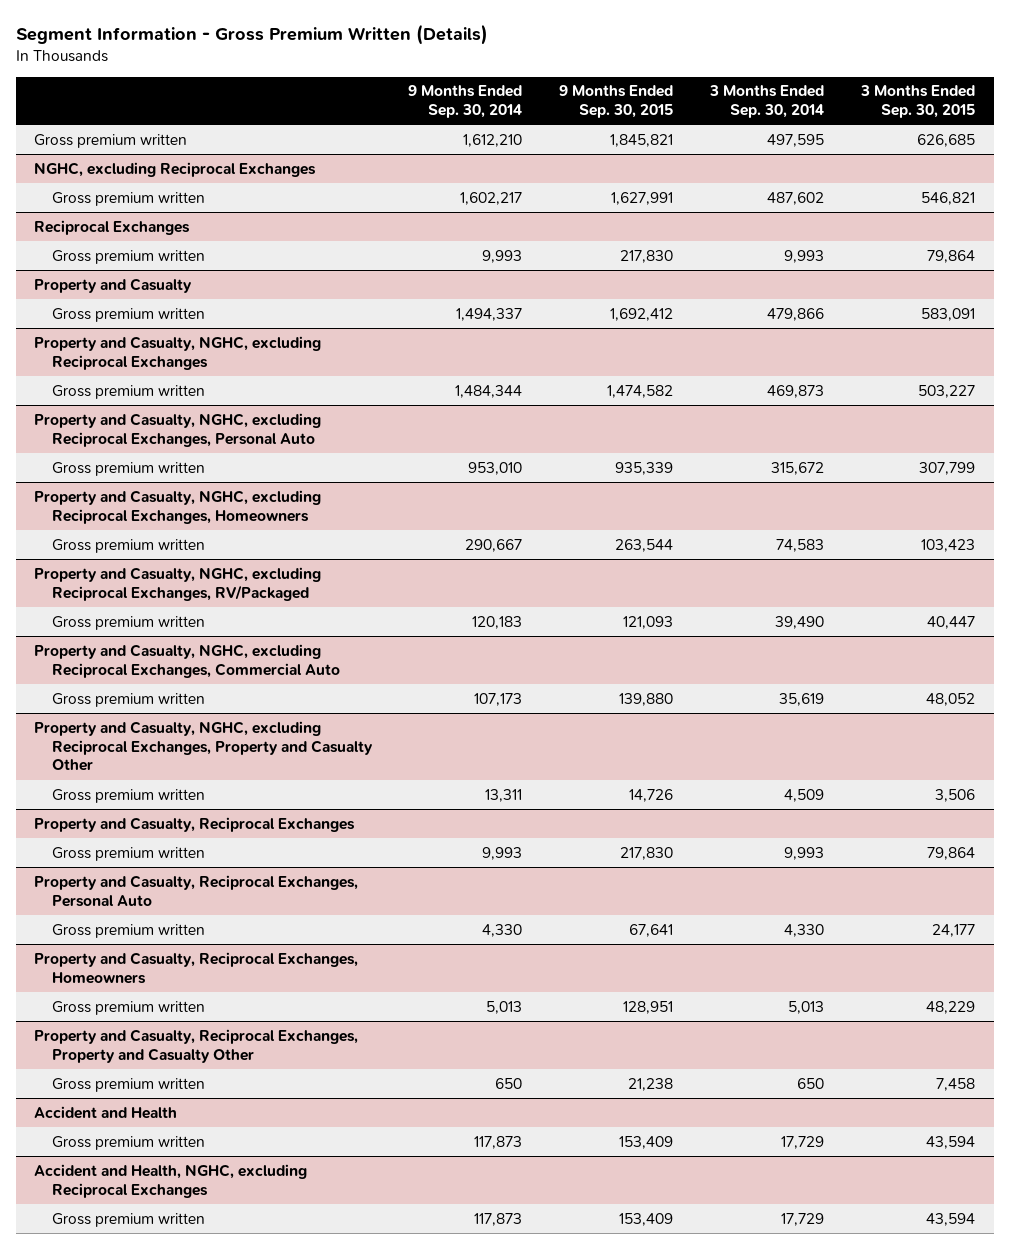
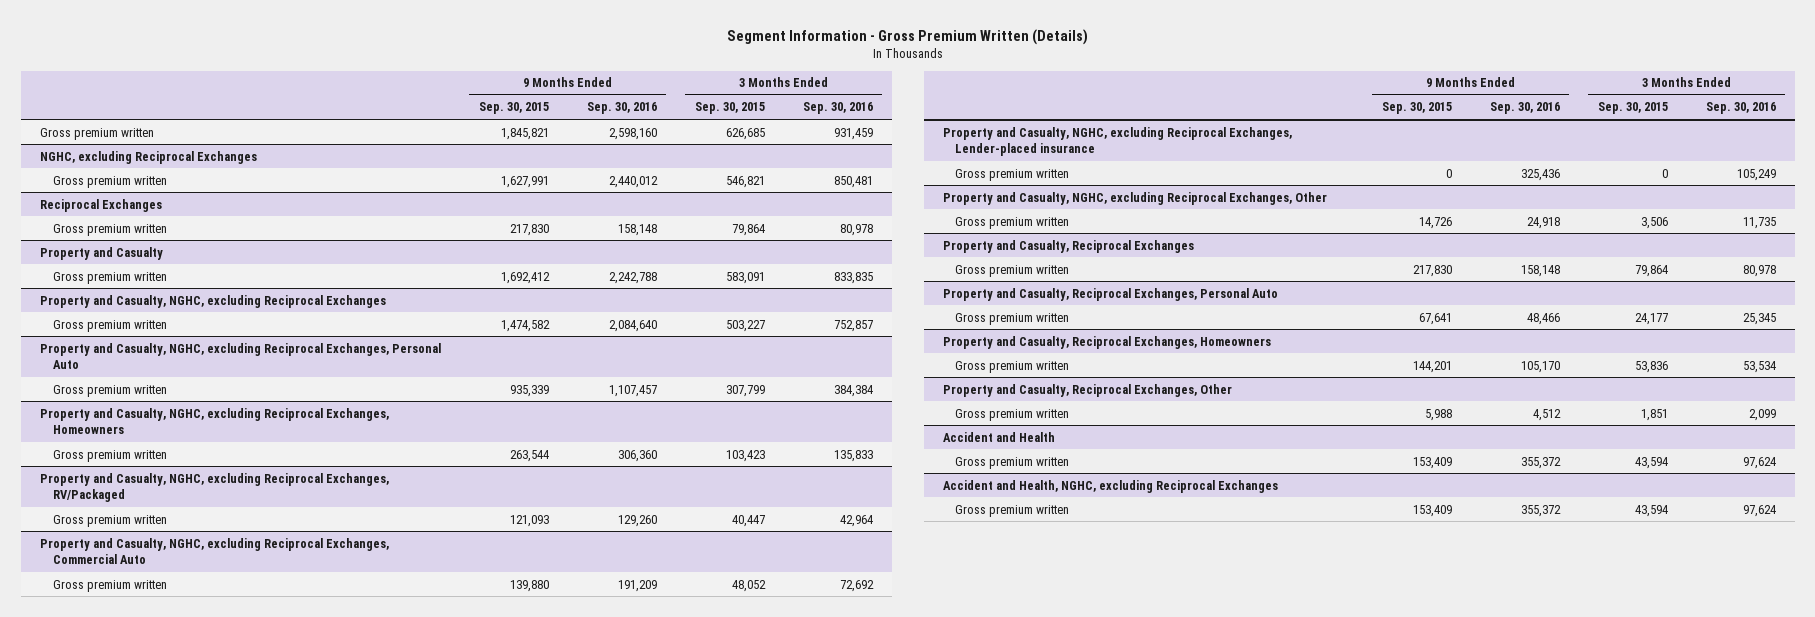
[408,85,523,119] 9 Months Ended Sep. 30, 2014 -> none
[709,85,825,119] 3 Months Ended Sep. 30, 2014 -> none
none -> [586,102,657,115] Sep. 30, 2016
none -> [802,102,873,115] Sep. 30, 2016
none -> [942,126,1292,157] Property and Casualty, NGHC, excluding Reciprocal Exchanges, Lender-placed insurance
none -> [955,168,1070,181] Gross premium written
[34,720,373,772] Property and Casualty, NGHC, excluding Reciprocal Exchanges, Property and Casualty Other -> [942,191,1327,205] Property and Casualty, NGHC, excluding Reciprocal Exchanges, Other
[623,1000,674,1014] 128,951 -> [1412,360,1452,373] 144,201
[926,1000,976,1014] 48,229 -> [1634,360,1668,373] 53,836
[34,1028,359,1063] Property and Casualty, Reciprocal Exchanges, Property and Casualty Other -> [942,383,1232,397] Property and Casualty, Reciprocal Exchanges, Other
[628,1077,674,1091] 21,238 -> [1424,408,1452,421] 5,988
[936,1077,976,1091] 7,458 -> [1640,408,1668,421] 1,851

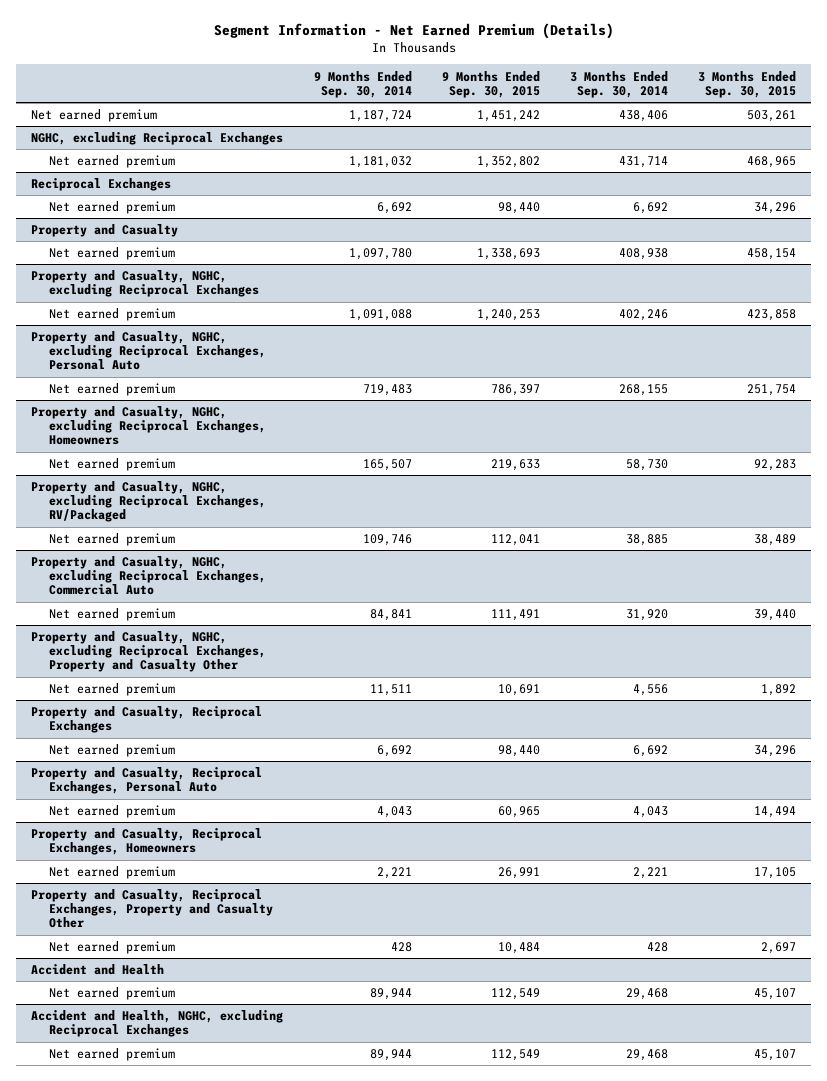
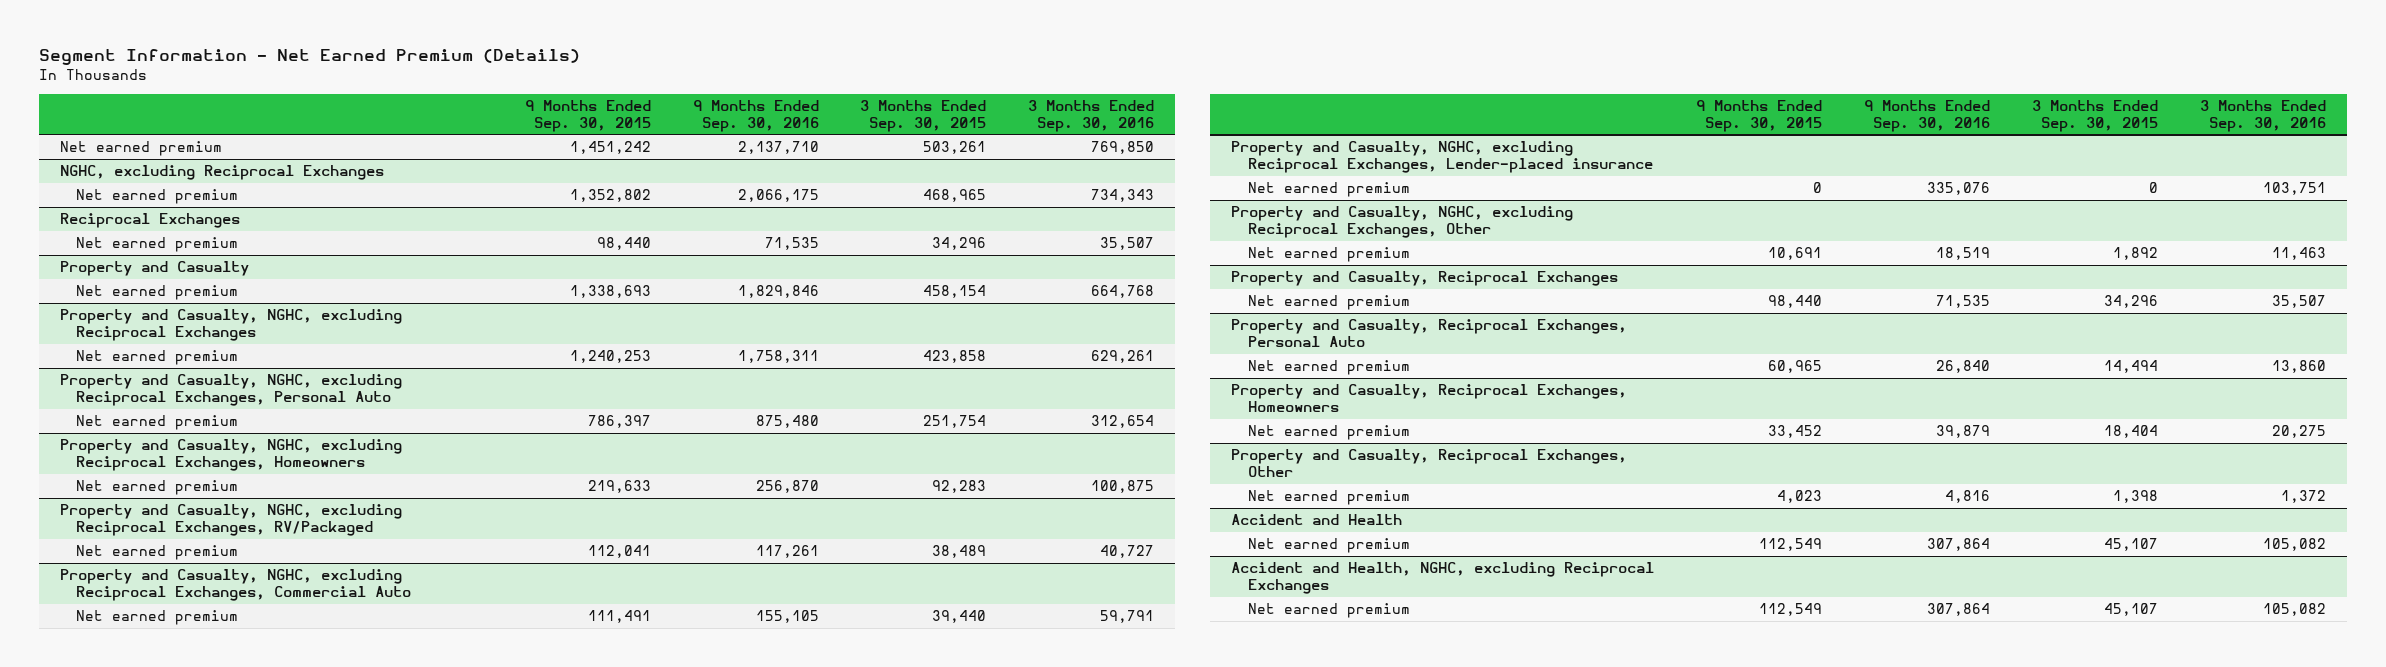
[313,70,412,98] 9 Months Ended Sep. 30, 2014 -> none
[569,70,668,98] 3 Months Ended Sep. 30, 2014 -> none
none -> [692,99,819,132] 9 Months Ended Sep. 30, 2016
none -> [1028,99,1155,132] 3 Months Ended Sep. 30, 2016
none -> [1231,141,1653,174] Property and Casualty, NGHC, excluding Reciprocal Exchanges, Lender-placed insurance
none -> [1247,182,1410,198] Net earned premium
[31,631,266,673] Property and Casualty, NGHC, excluding Reciprocal Exchanges, Property and Casualty Other -> [1231,206,1574,239] Property and Casualty, NGHC, excluding Reciprocal Exchanges, Other
[497,867,540,880] 26,991 -> [1768,425,1823,439] 33,452
[754,867,797,880] 17,105 -> [2103,425,2158,439] 18,404
[31,889,273,929] Property and Casualty, Reciprocal Exchanges, Property and Casualty Other -> [1231,449,1628,478] Property and Casualty, Reciprocal Exchanges, Other
[497,942,540,955] 10,484 -> [1777,490,1823,504] 4,023
[761,942,797,955] 2,697 -> [2112,490,2158,504] 1,398

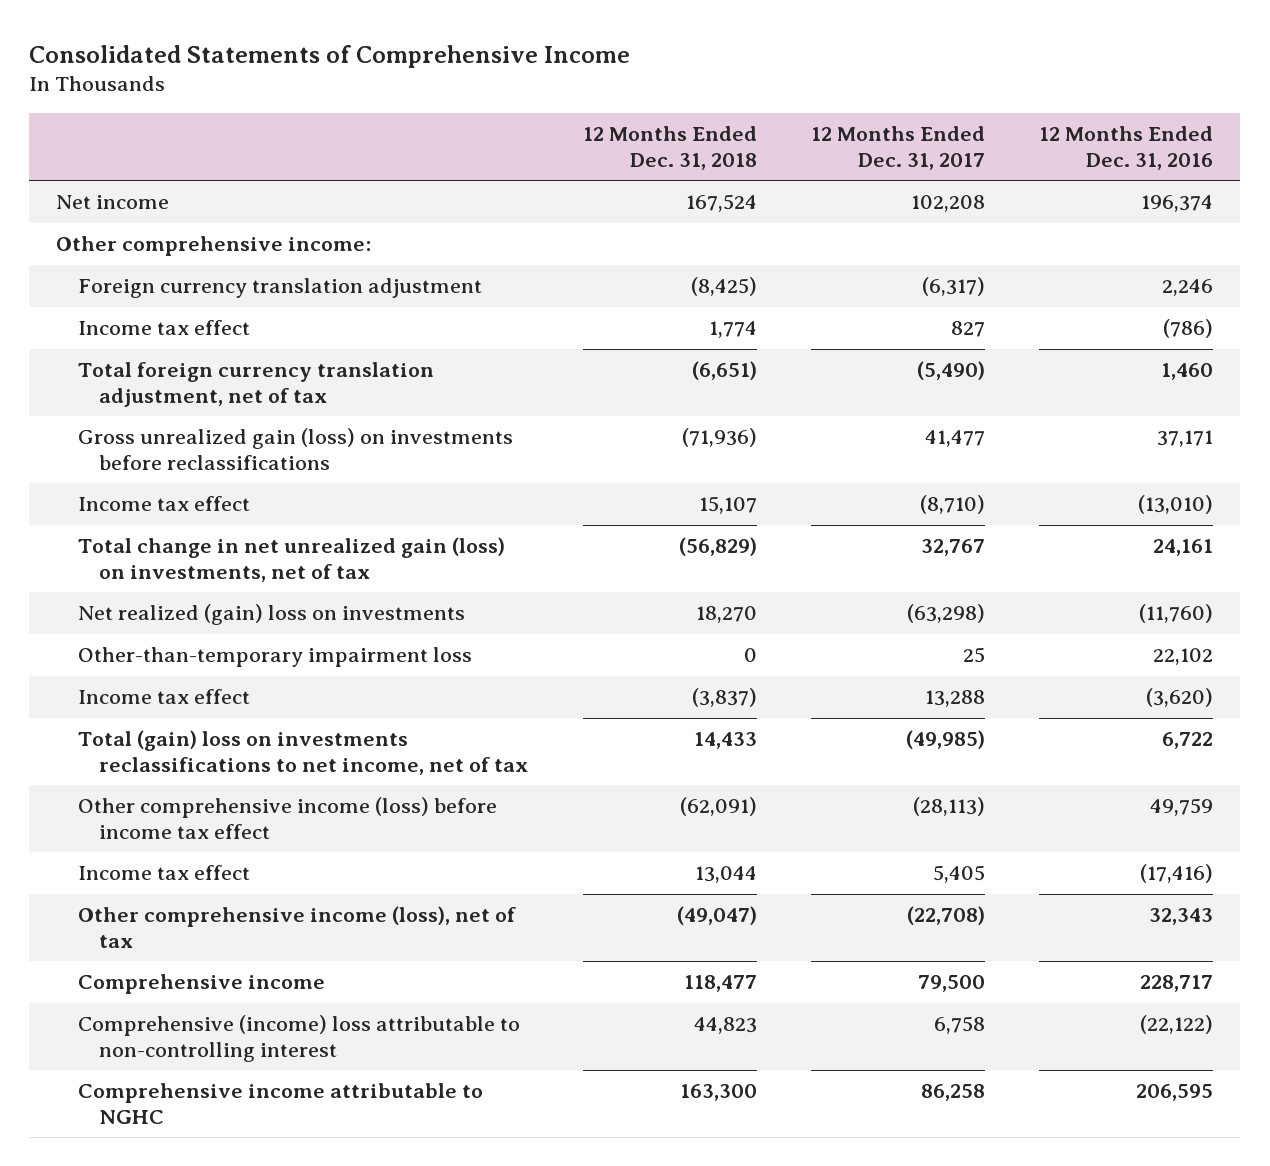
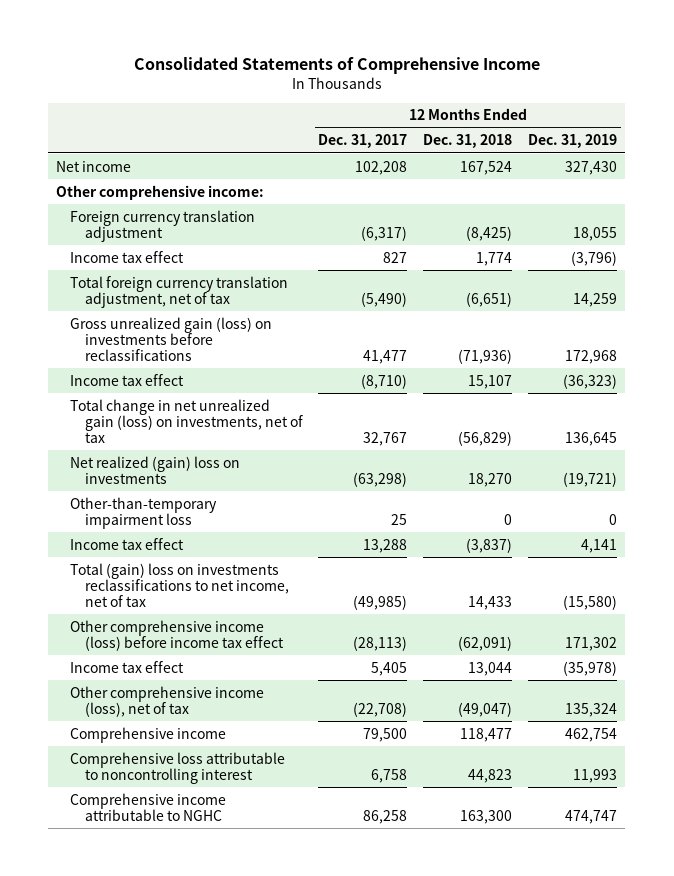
[1039,126,1214,170] 12 Months Ended Dec. 31, 2016 -> none
none -> [528,134,618,149] Dec. 31, 2019
[77,1015,520,1062] Comprehensive (income) loss attributable to non-controlling interest -> [70,751,286,784] Comprehensive loss attributable to noncontrolling interest

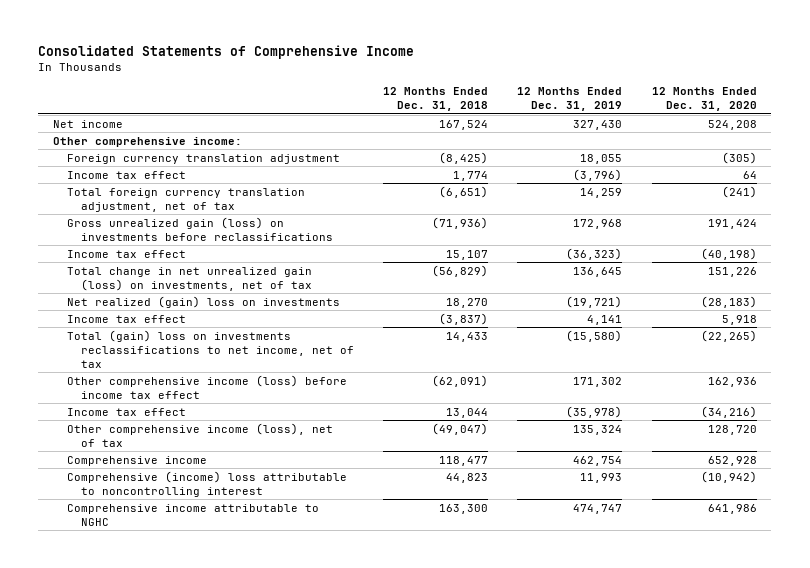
[318,134,408,149] Dec. 31, 2017 -> none
none -> [651,86,757,111] 12 Months Ended Dec. 31, 2020
[70,496,218,529] Other-than-temporary impairment loss -> none
[70,751,286,784] Comprehensive loss attributable to noncontrolling interest -> [67,470,348,497] Comprehensive (income) loss attributable to noncontrolling interest

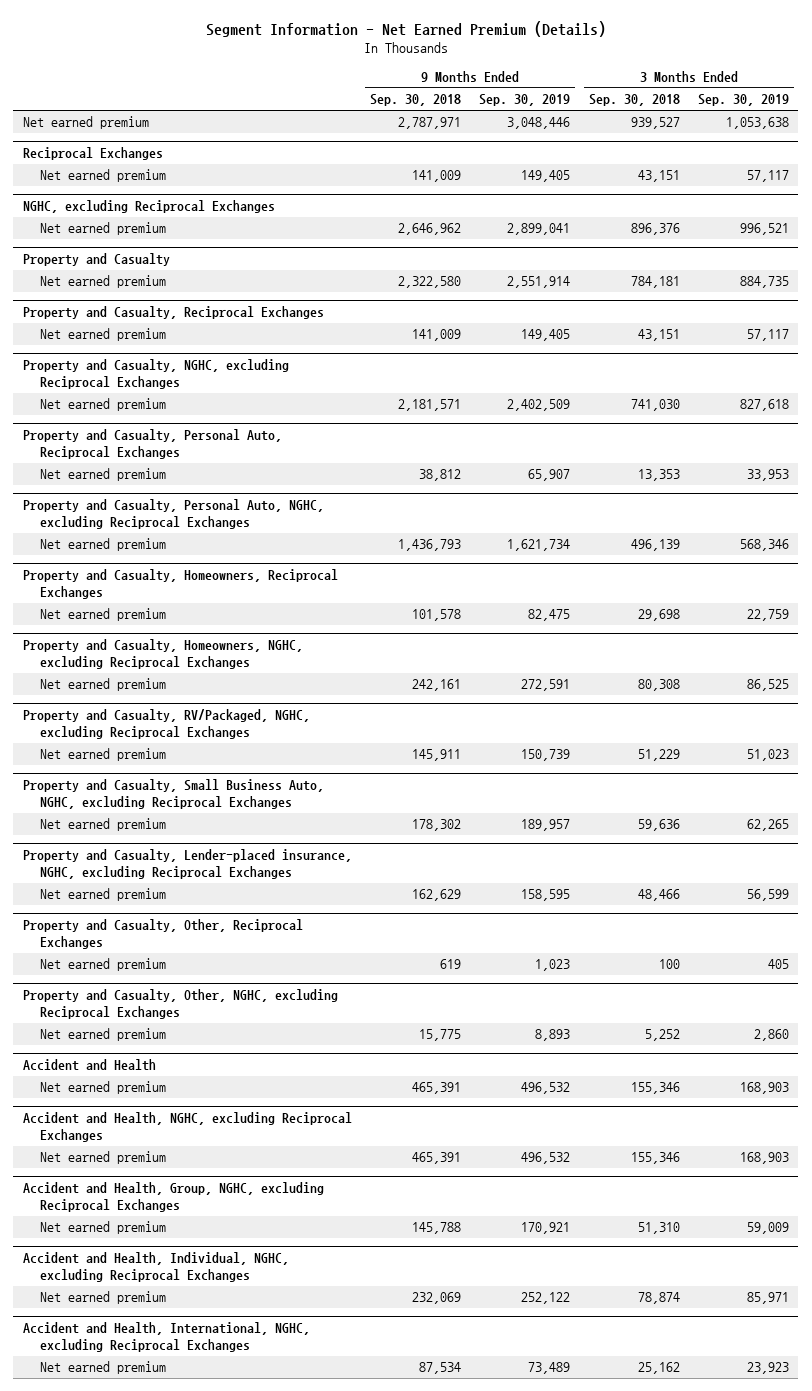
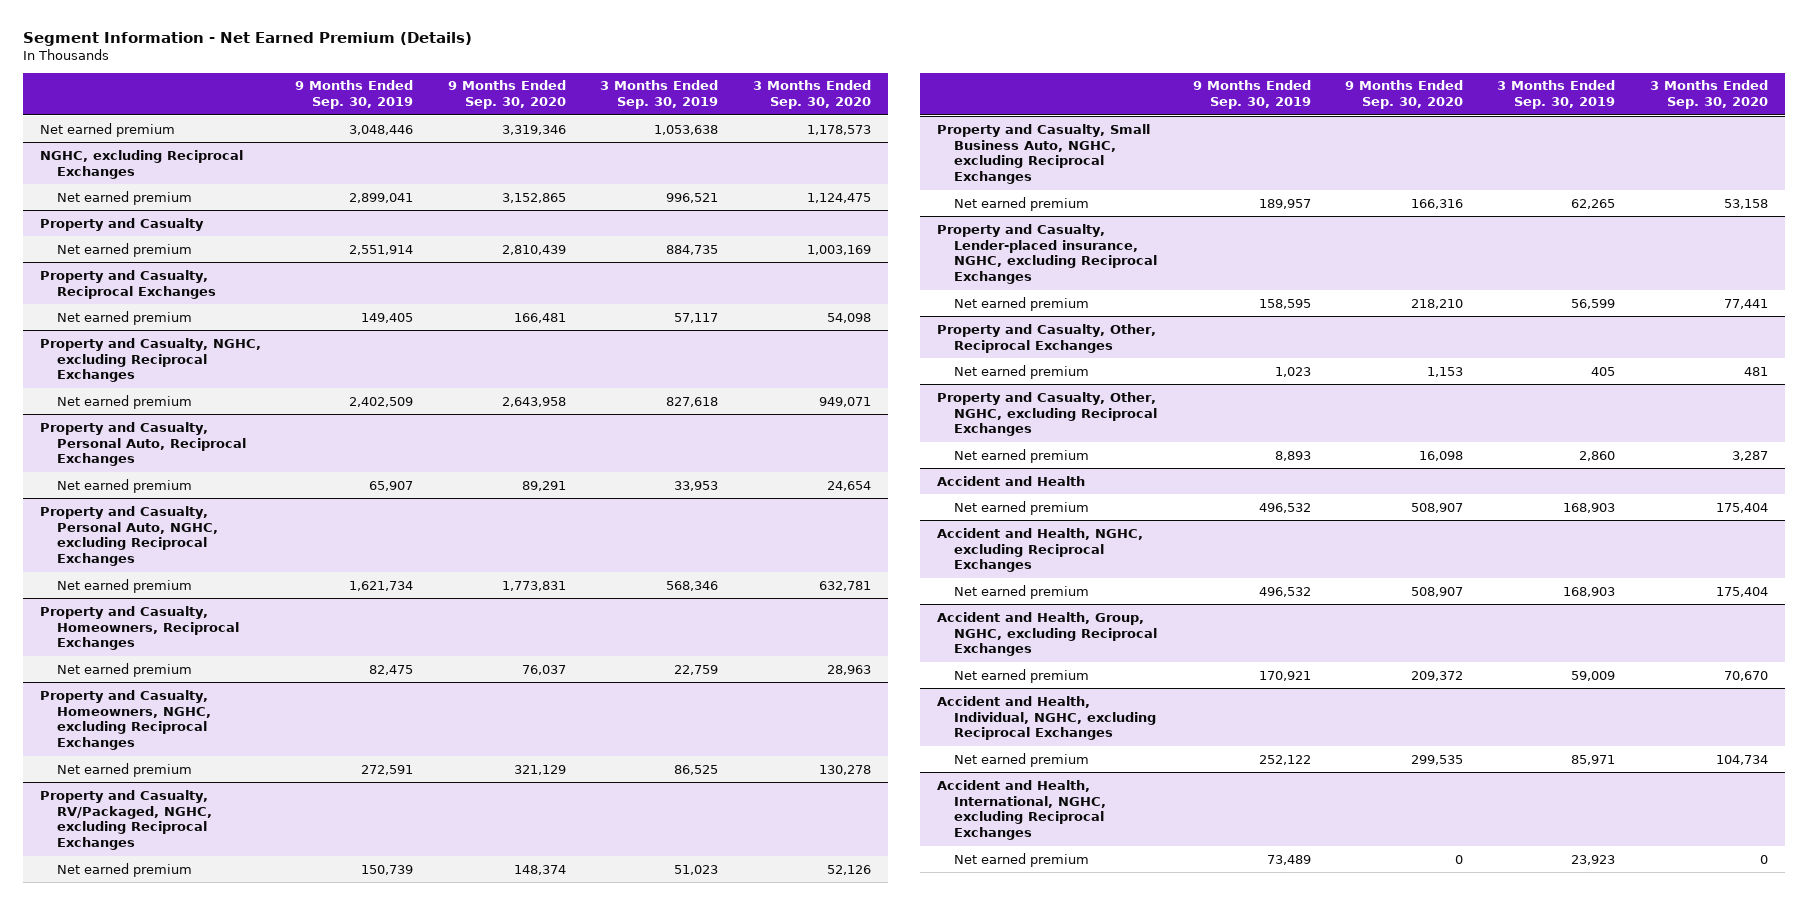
[369,94,461,107] Sep. 30, 2018 -> none
[588,94,680,107] Sep. 30, 2018 -> none
none -> [447,80,566,110] 9 Months Ended Sep. 30, 2020
none -> [752,80,871,110] 3 Months Ended Sep. 30, 2020
[22,147,163,161] Reciprocal Exchanges -> none
[39,169,166,183] Net earned premium -> none

